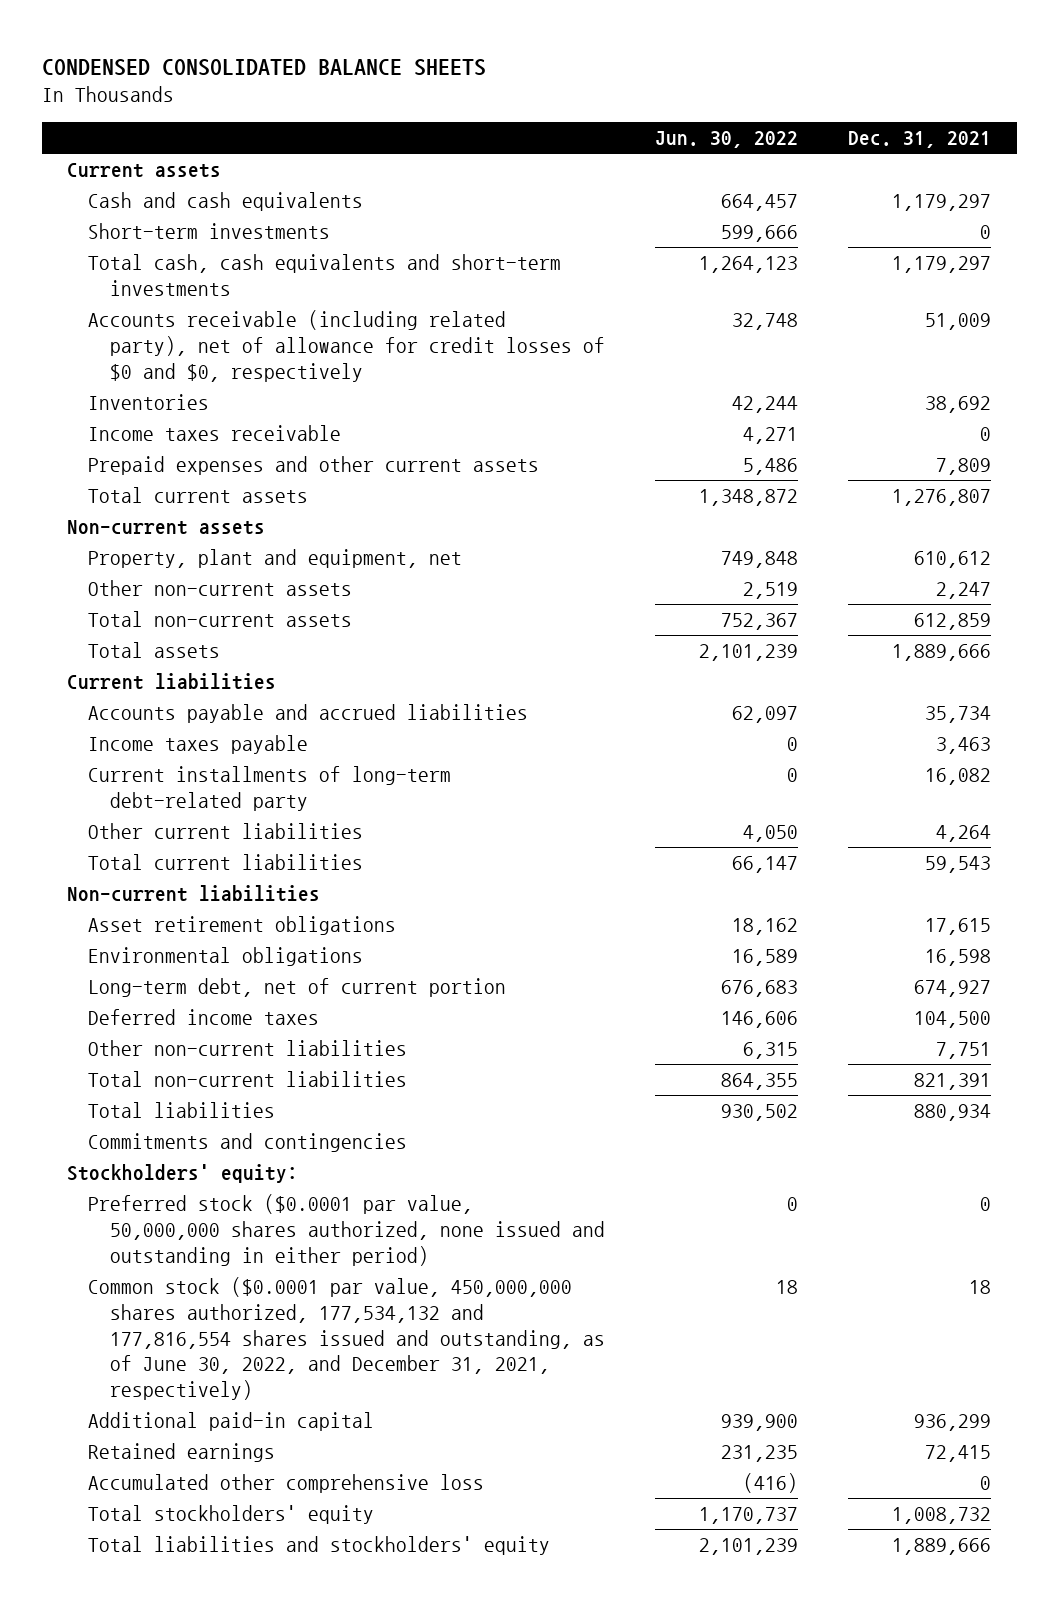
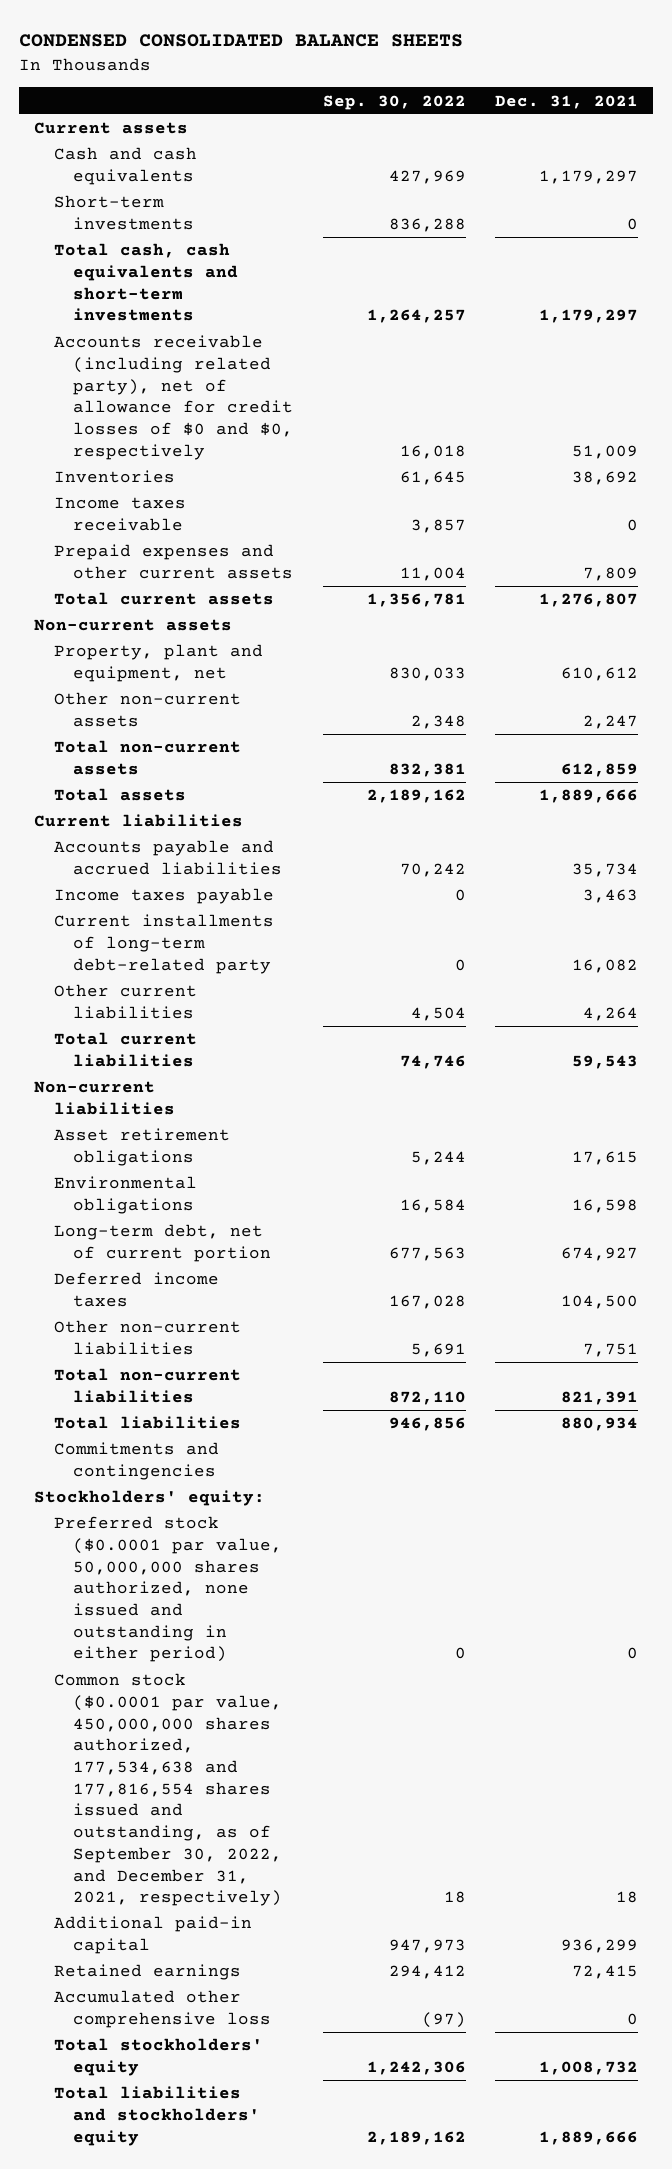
[655,131,799,149] Jun. 30, 2022 -> none
none -> [322,94,466,110] Sep. 30, 2022
[88,1277,605,1401] Common stock ($0.0001 par value, 450,000,000 shares authorized, 177,534,132 and 177,816,554 shares issued and outstanding, as of June 30, 2022, and December 31, 2021, respectively) -> [53,1673,283,1907] Common stock ($0.0001 par value, 450,000,000 shares authorized, 177,534,638 and 177,816,554 shares issued and outstanding, as of September 30, 2022, and December 31, 2021, respectively)

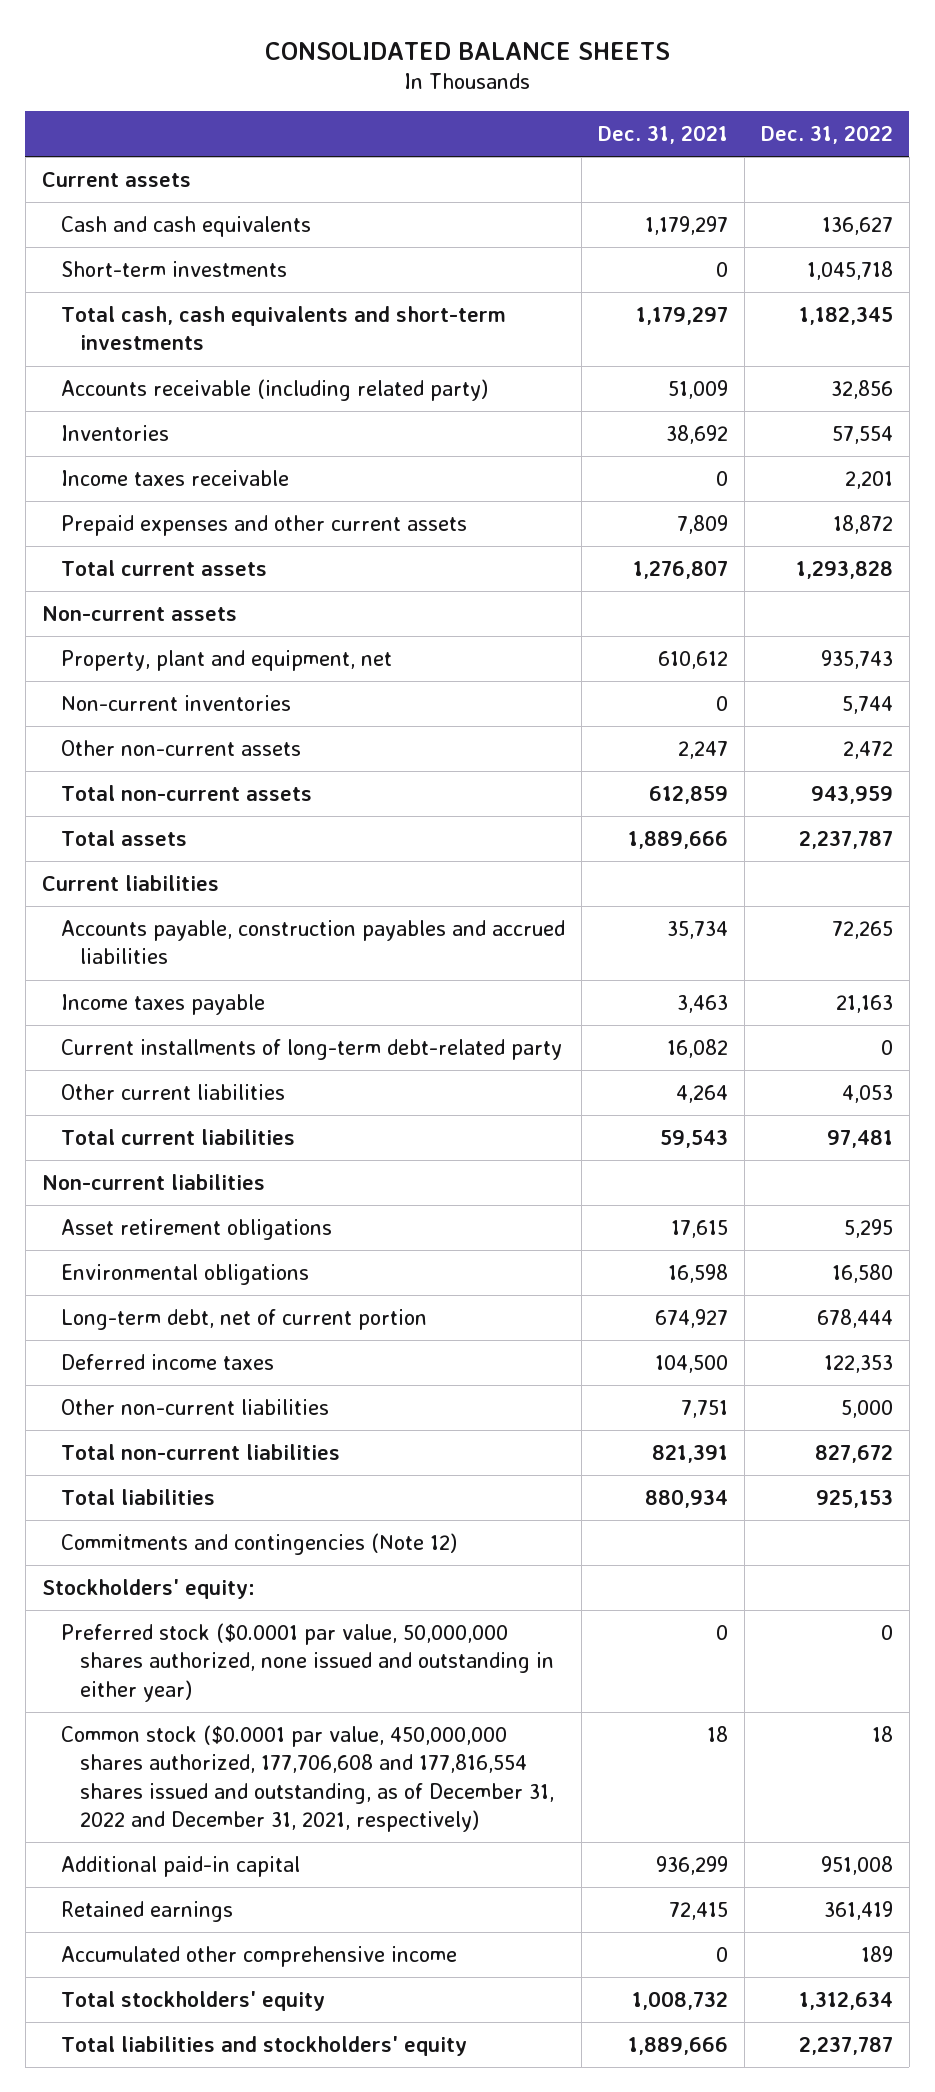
[19,34,464,48] CONDENSED CONSOLIDATED BALANCE SHEETS -> [265,41,671,60] CONSOLIDATED BALANCE SHEETS
[322,94,466,110] Sep. 30, 2022 -> none
none -> [760,125,893,145] Dec. 31, 2022
[53,335,294,460] Accounts receivable (including related party), net of allowance for credit losses of $0 and $0, respectively -> [60,379,488,402] Accounts receivable (including related party)
none -> [60,695,291,712] Non-current inventories
[53,840,283,875] Accounts payable and accrued liabilities -> [60,920,565,965] Accounts payable, construction payables and accrued liabilities
[53,1442,219,1480] Commitments and contingencies -> [60,1533,457,1556] Commitments and contingencies (Note 12)
[53,1516,283,1663] Preferred stock ($0.0001 par value, 50,000,000 shares authorized, none issued and outstanding in either period) -> [60,1623,554,1702] Preferred stock ($0.0001 par value, 50,000,000 shares authorized, none issued and outstanding in either year)
[53,1673,283,1907] Common stock ($0.0001 par value, 450,000,000 shares authorized, 177,534,638 and 177,816,554 shares issued and outstanding, as of September 30, 2022, and December 31, 2021, respectively) -> [60,1725,554,1833] Common stock ($0.0001 par value, 450,000,000 shares authorized, 177,706,608 and 177,816,554 shares issued and outstanding, as of December 31, 2022 and December 31, 2021, respectively)
[53,1990,272,2028] Accumulated other comprehensive loss -> [60,1946,457,1968] Accumulated other comprehensive income

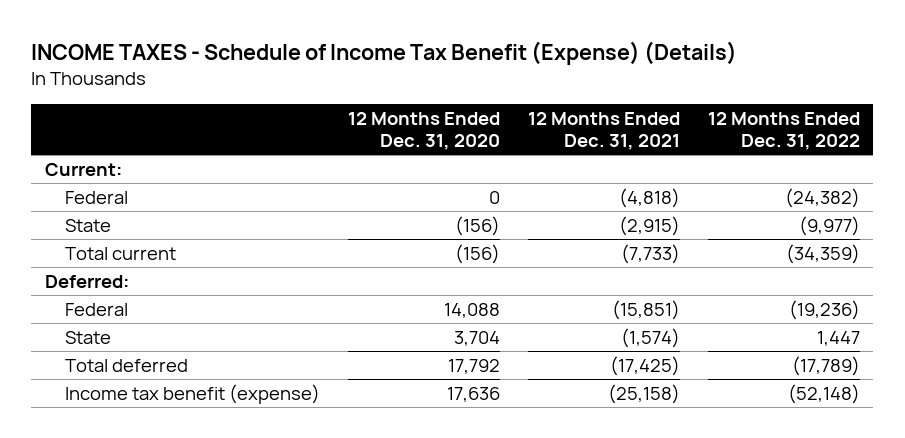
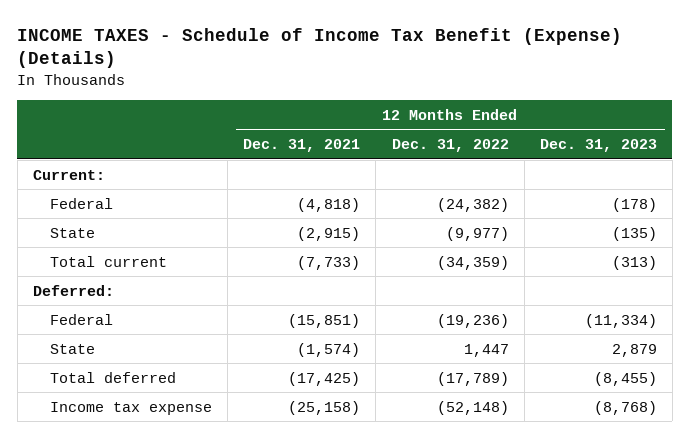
[348,111,501,151] 12 Months Ended Dec. 31, 2020 -> none
none -> [539,139,657,153] Dec. 31, 2023
[65,383,321,404] Income tax benefit (expense) -> [50,401,213,415] Income tax expense

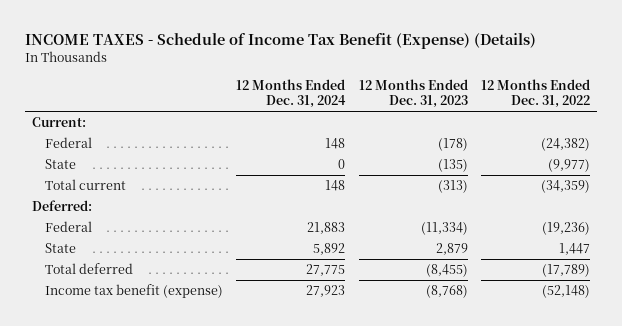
[243,139,361,153] Dec. 31, 2021 -> none
none -> [236,79,347,109] 12 Months Ended Dec. 31, 2024
[50,401,213,415] Income tax expense -> [44,283,223,298] Income tax benefit (expense)

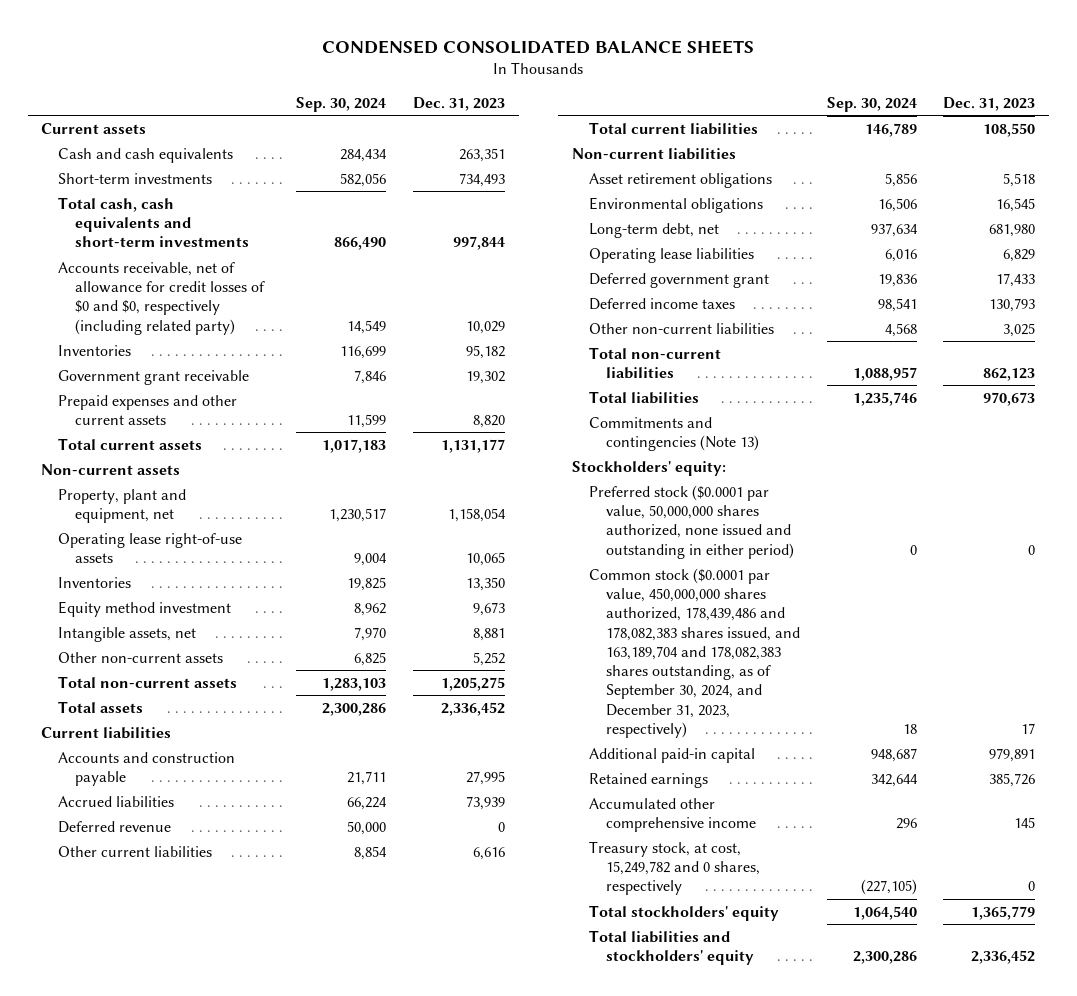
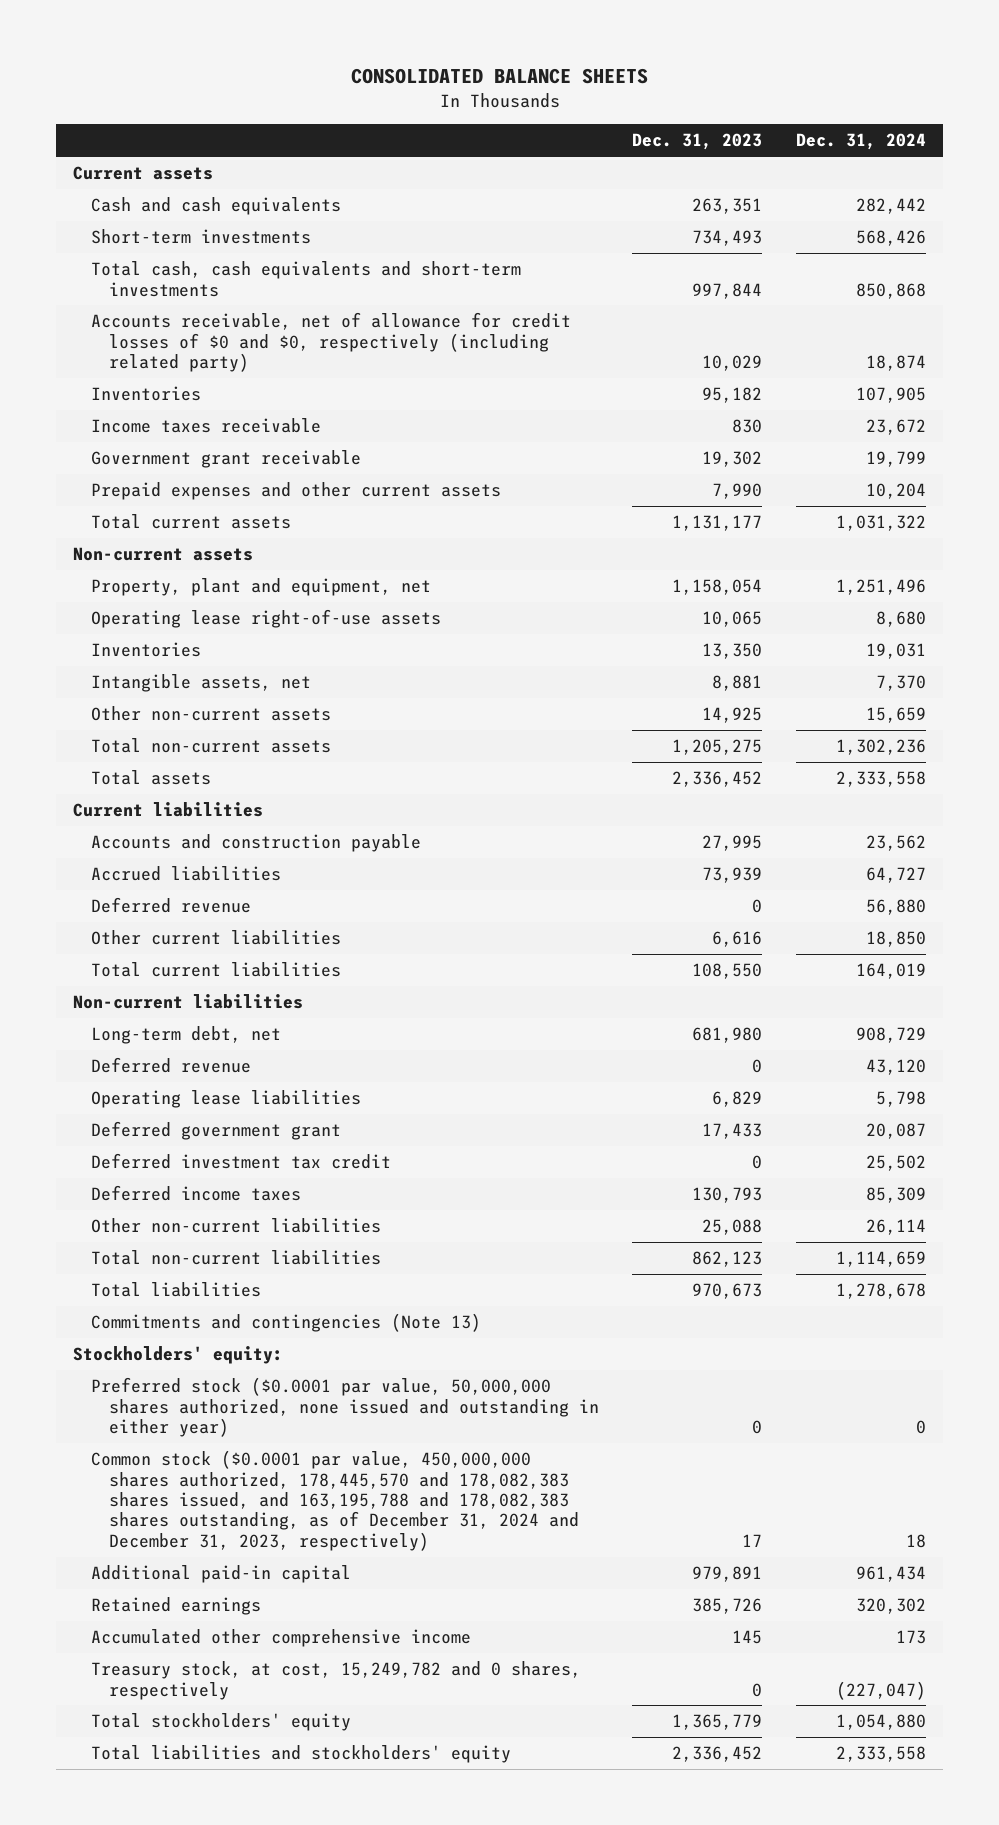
[322,39,755,54] CONDENSED CONSOLIDATED BALANCE SHEETS -> [350,68,648,85] CONSOLIDATED BALANCE SHEETS
[296,96,387,112] Sep. 30, 2024 -> none
none -> [796,133,927,151] Dec. 31, 2024
none -> [91,418,322,434] Income taxes receivable
[473,414,506,428] 8,820 -> [712,483,763,500] 7,990
[58,600,232,617] Equity method investment -> none
[473,651,506,666] 5,252 -> [702,707,763,724] 14,925
[588,172,772,188] Asset retirement obligations -> none
[588,196,763,213] Environmental obligations -> none
none -> [91,1057,252,1074] Deferred revenue
none -> [91,1153,392,1170] Deferred investment tax credit
[1003,322,1036,337] 3,025 -> [702,1219,763,1236] 25,088
[588,484,794,559] Preferred stock ($0.0001 par value, 50,000,000 shares authorized, none issued and outstanding in either period) -> [91,1377,599,1437] Preferred stock ($0.0001 par value, 50,000,000 shares authorized, none issued and outstanding in either year)
[588,567,800,739] Common stock ($0.0001 par value, 450,000,000 shares authorized, 178,439,486 and 178,082,383 shares issued, and 163,189,704 and 178,082,383 shares outstanding, as of September 30, 2024, and December 31, 2023, respectively) -> [91,1450,579,1551] Common stock ($0.0001 par value, 450,000,000 shares authorized, 178,445,570 and 178,082,383 shares issued, and 163,195,788 and 178,082,383 shares outstanding, as of December 31, 2024 and December 31, 2023, respectively)

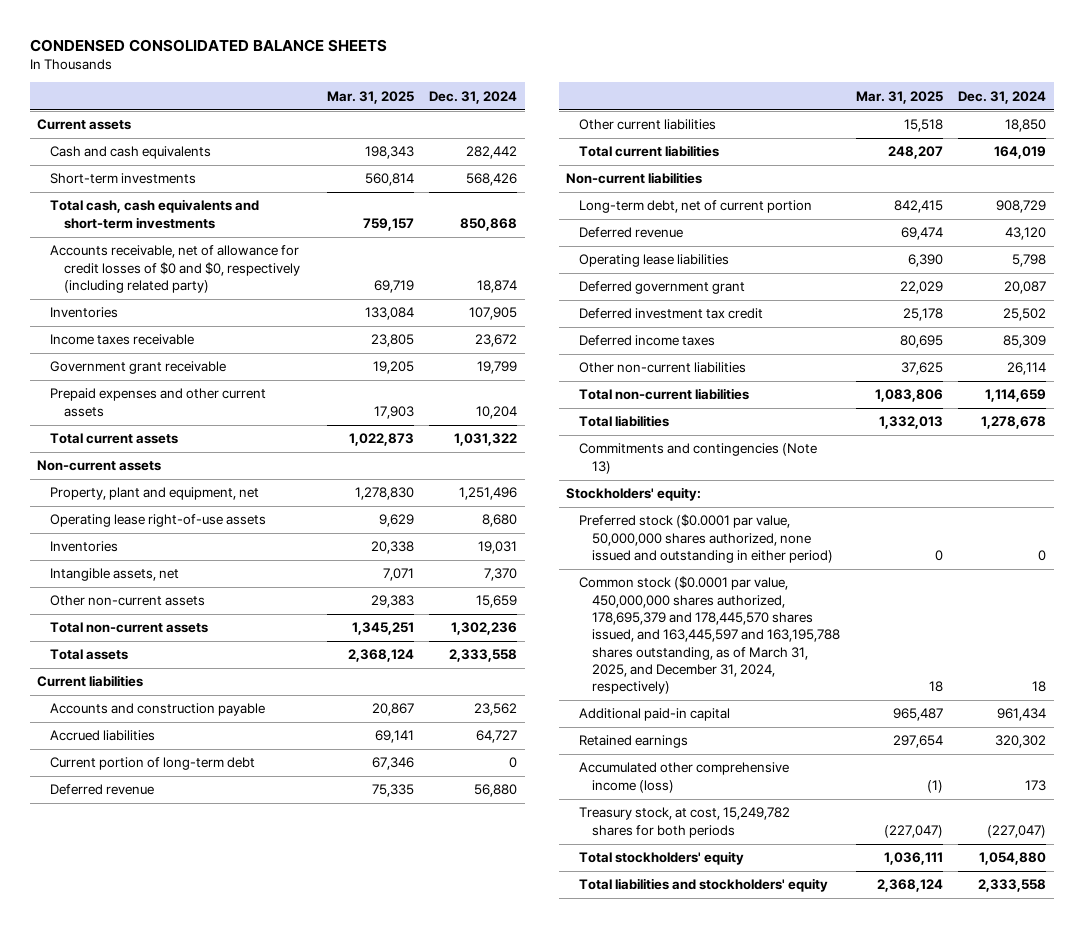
[350,68,648,85] CONSOLIDATED BALANCE SHEETS -> [29,38,387,52] CONDENSED CONSOLIDATED BALANCE SHEETS
[632,133,763,151] Dec. 31, 2023 -> none
none -> [326,90,414,104] Mar. 31, 2025
none -> [50,757,256,771] Current portion of long-term debt
[91,1026,282,1045] Long-term debt, net -> [579,200,813,214] Long-term debt, net of current portion
[91,1377,599,1437] Preferred stock ($0.0001 par value, 50,000,000 shares authorized, none issued and outstanding in either year) -> [579,514,834,564] Preferred stock ($0.0001 par value, 50,000,000 shares authorized, none issued and outstanding in either period)
[91,1450,579,1551] Common stock ($0.0001 par value, 450,000,000 shares authorized, 178,445,570 and 178,082,383 shares issued, and 163,195,788 and 178,082,383 shares outstanding, as of December 31, 2024 and December 31, 2023, respectively) -> [579,576,841,695] Common stock ($0.0001 par value, 450,000,000 shares authorized, 178,695,379 and 178,445,570 shares issued, and 163,445,597 and 163,195,788 shares outstanding, as of March 31, 2025, and December 31, 2024, respectively)
[91,1629,472,1648] Accumulated other comprehensive income -> [579,762,790,793] Accumulated other comprehensive income (loss)
[91,1661,582,1700] Treasury stock, at cost, 15,249,782 and 0 shares, respectively -> [579,807,791,838] Treasury stock, at cost, 15,249,782 shares for both periods

